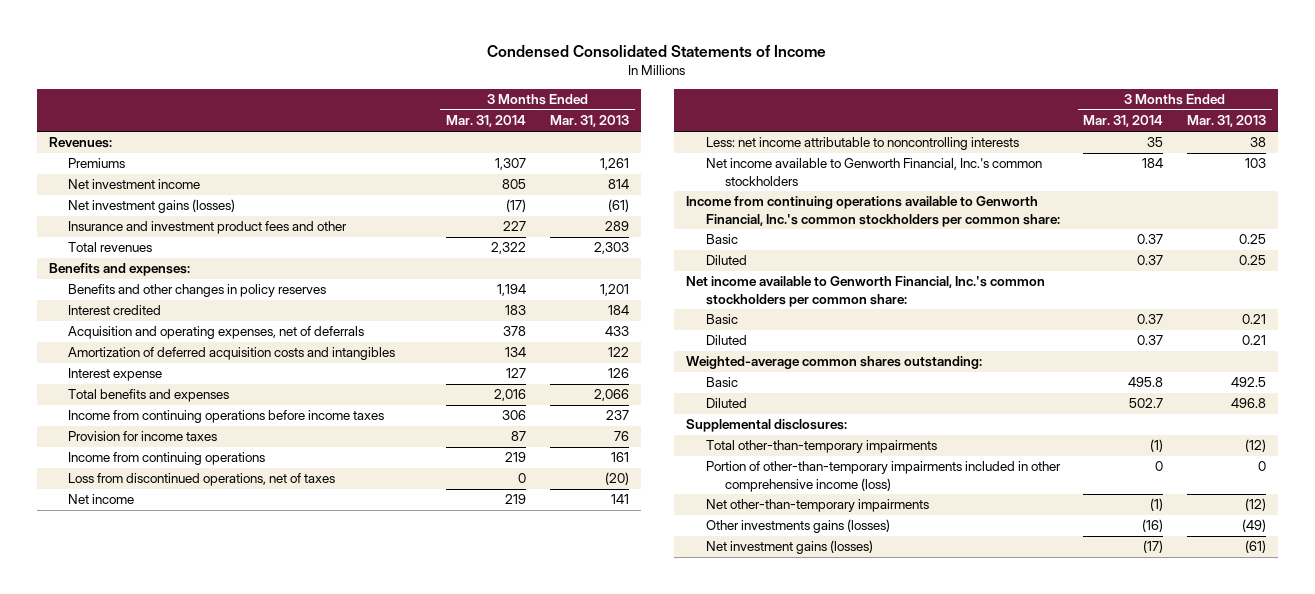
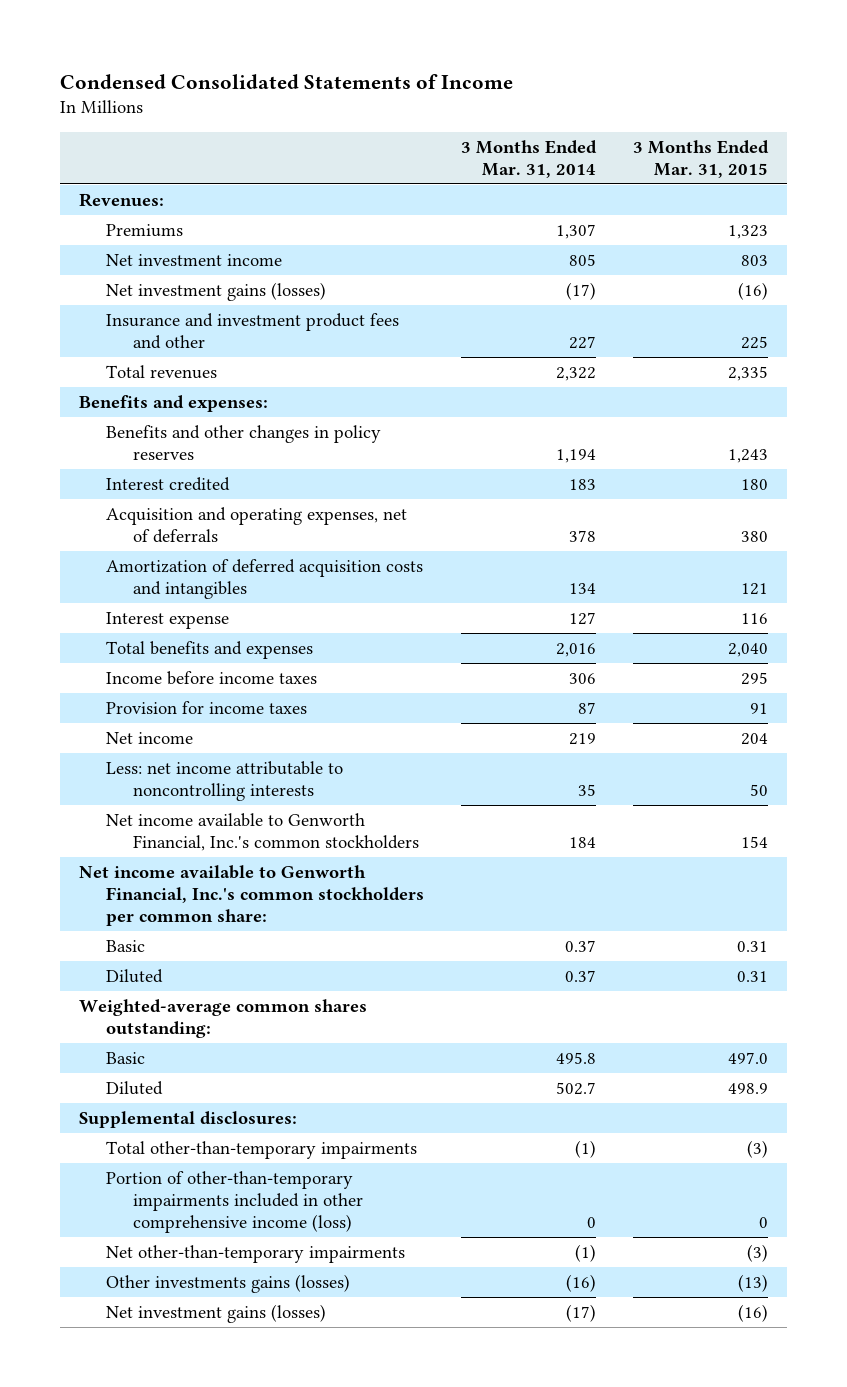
[549,115,629,128] Mar. 31, 2013 -> none
none -> [633,139,770,178] 3 Months Ended Mar. 31, 2015
[68,410,385,424] Income from continuing operations before income taxes -> [105,670,317,685] Income before income taxes
[68,452,266,466] Income from continuing operations -> none
[68,473,336,487] Loss from discontinued operations, net of taxes -> none
[685,196,1060,227] Income from continuing operations available to Genworth Financial, Inc.'s common stockholders per common share: -> none
[705,234,738,245] Basic -> none
[705,255,747,266] Diluted -> none

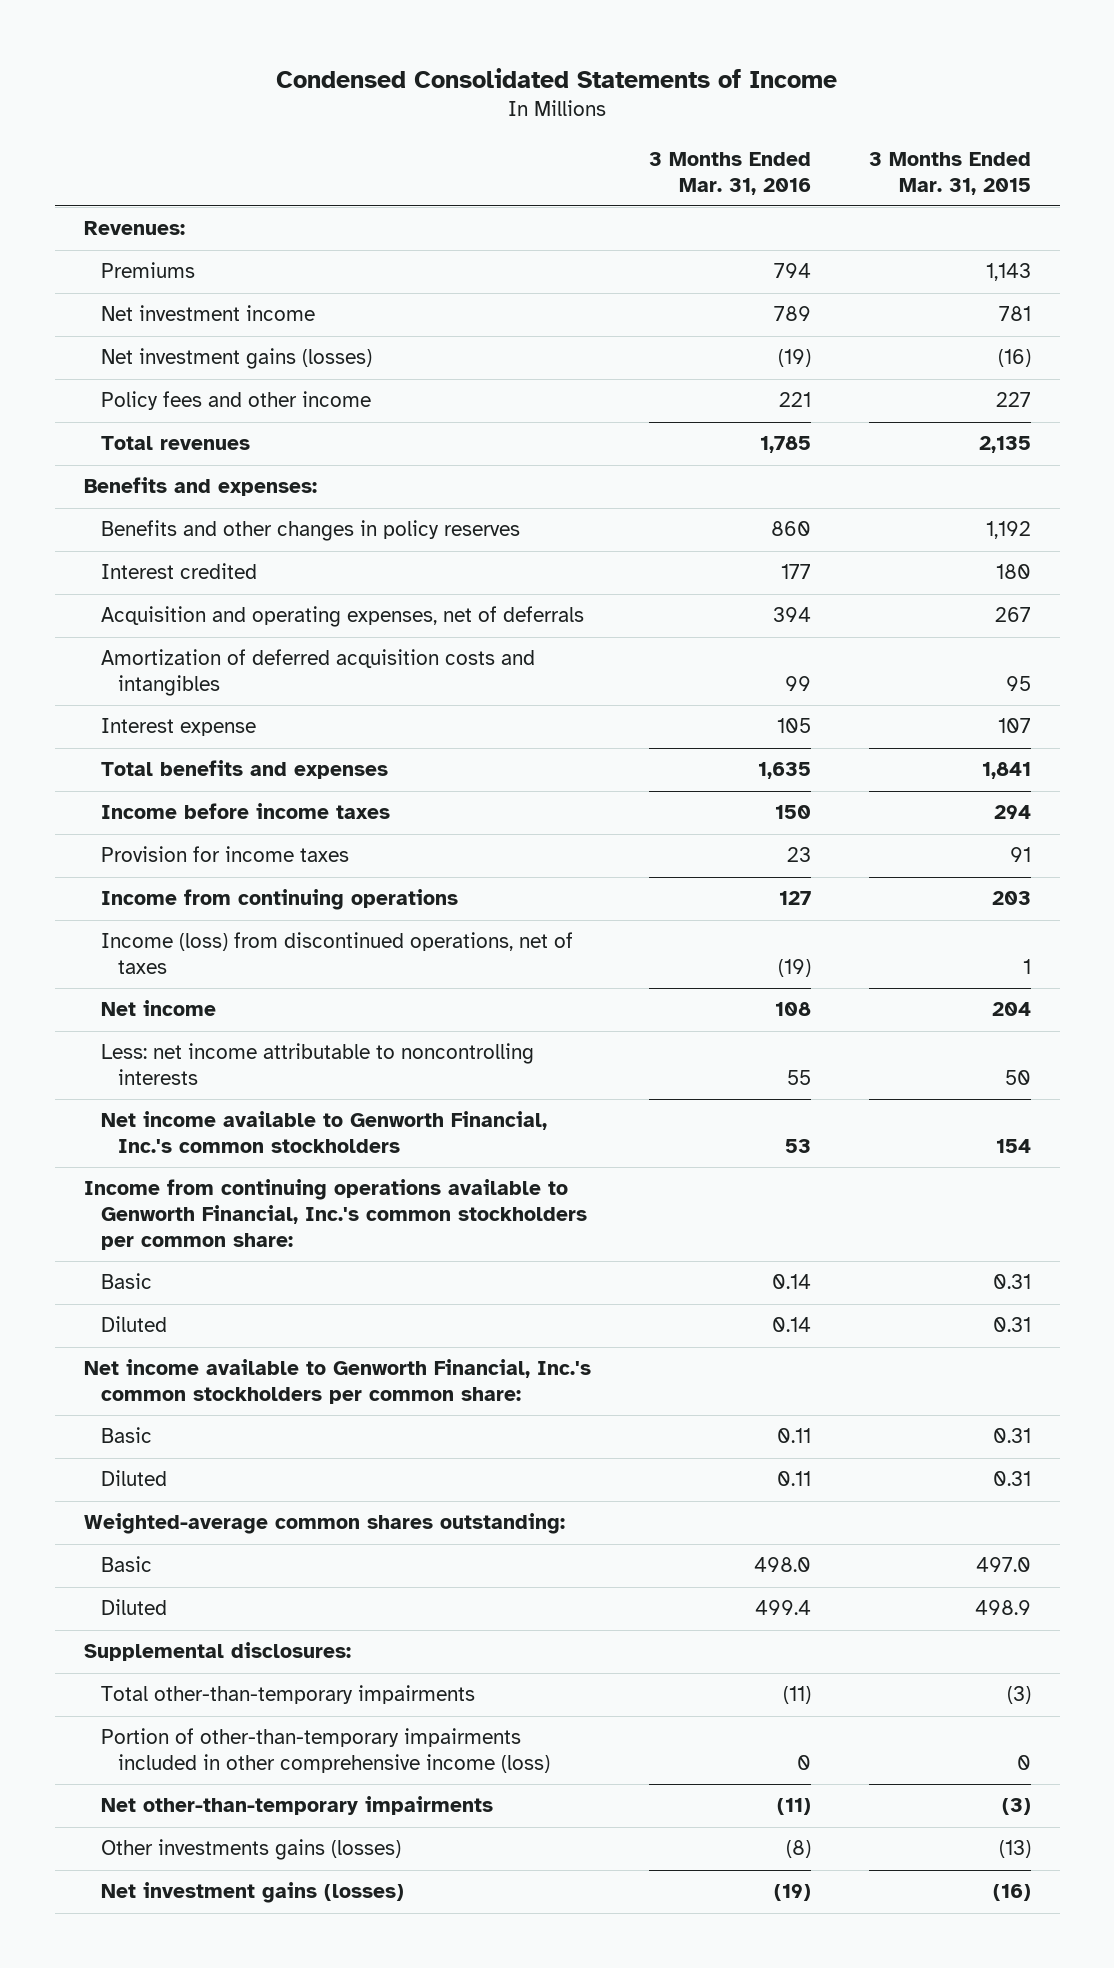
[461,139,598,178] 3 Months Ended Mar. 31, 2014 -> none
none -> [648,151,811,195] 3 Months Ended Mar. 31, 2016
[728,224,769,239] 1,323 -> [985,263,1031,282] 1,143
[741,254,769,266] 803 -> [998,306,1031,322] 781
[105,312,399,350] Insurance and investment product fees and other -> [100,391,371,411] Policy fees and other income
[741,336,769,350] 225 -> [995,392,1031,408] 227
[728,365,769,381] 2,335 -> [978,436,1031,454] 2,135
[728,449,769,464] 1,243 -> [985,521,1031,540] 1,192
[741,531,769,543] 380 -> [994,607,1031,623] 267
[741,583,769,596] 121 -> [1005,676,1031,692] 95
[741,612,769,624] 116 -> [997,718,1031,734] 107
[728,642,769,657] 2,040 -> [981,762,1031,780] 1,841
[741,671,769,685] 295 -> [993,805,1031,820] 294
none -> [100,889,458,911] Income from continuing operations
none -> [100,932,573,975] Income (loss) from discontinued operations, net of taxes
none -> [83,1179,587,1251] Income from continuing operations available to Genworth Financial, Inc.'s common stockholders per common share:
none -> [100,1273,152,1290] Basic
none -> [100,1316,167,1333] Diluted

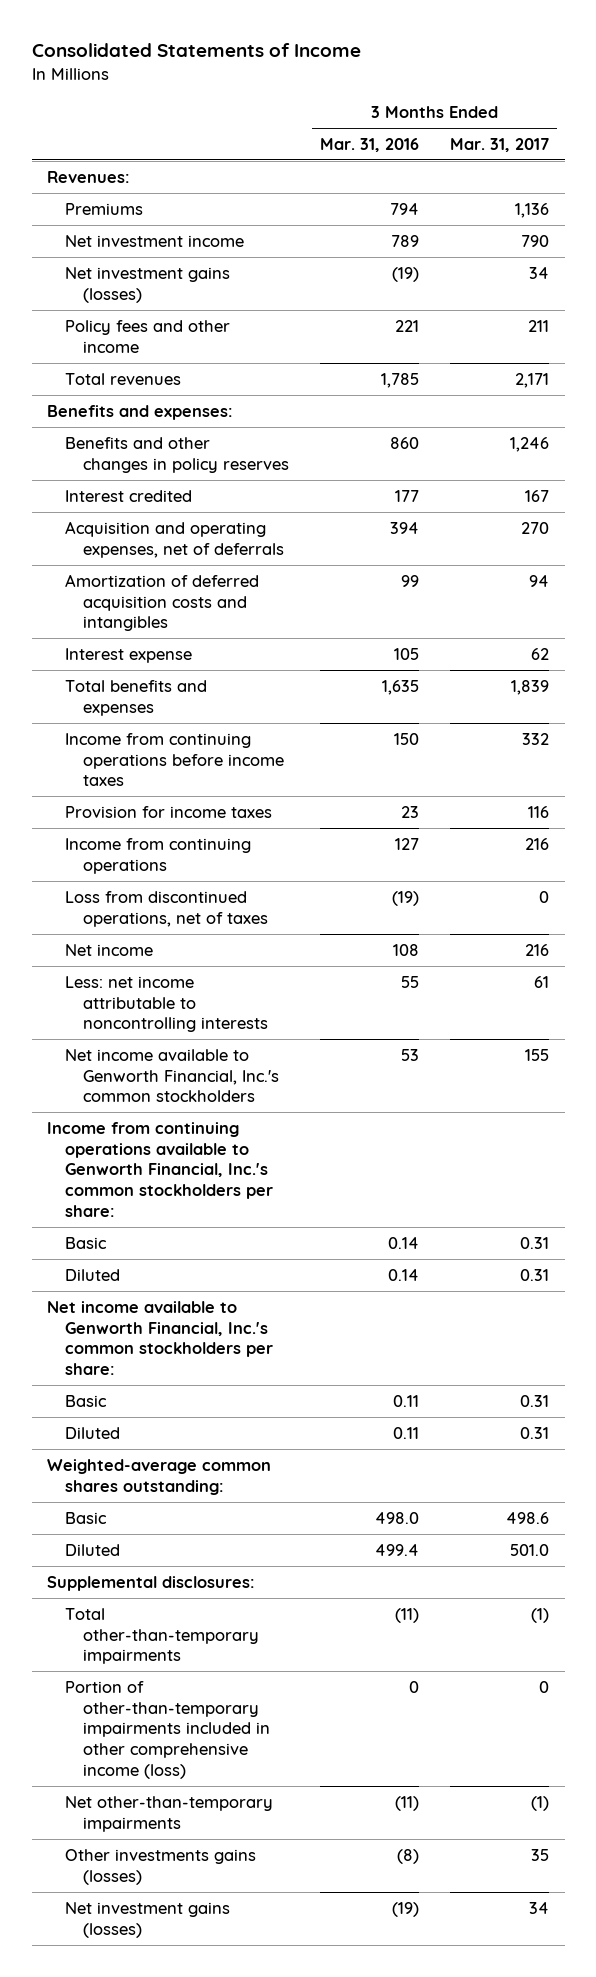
[276,67,838,88] Condensed Consolidated Statements of Income -> [31,43,361,58] Consolidated Statements of Income
[868,151,1031,195] 3 Months Ended Mar. 31, 2015 -> none
none -> [450,137,550,152] Mar. 31, 2017
[100,803,390,820] Income before income taxes -> [64,732,284,787] Income from continuing operations before income taxes
[100,932,573,975] Income (loss) from discontinued operations, net of taxes -> [64,890,268,927] Loss from discontinued operations, net of taxes
[83,1179,587,1251] Income from continuing operations available to Genworth Financial, Inc.'s common stockholders per common share: -> [47,1121,273,1217] Income from continuing operations available to Genworth Financial, Inc.'s common stockholders per share:
[83,1359,591,1405] Net income available to Genworth Financial, Inc.'s common stockholders per common share: -> [47,1300,273,1375] Net income available to Genworth Financial, Inc.'s common stockholders per share:

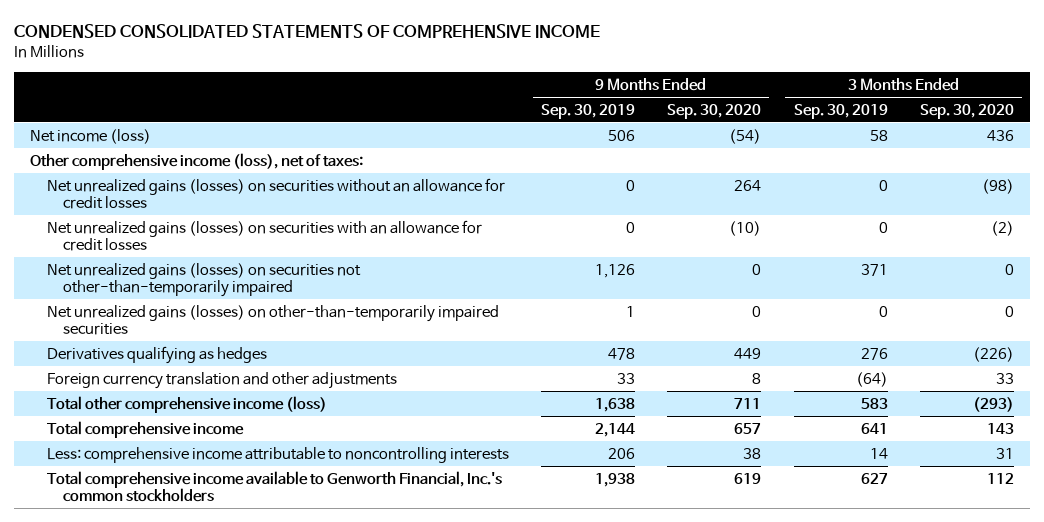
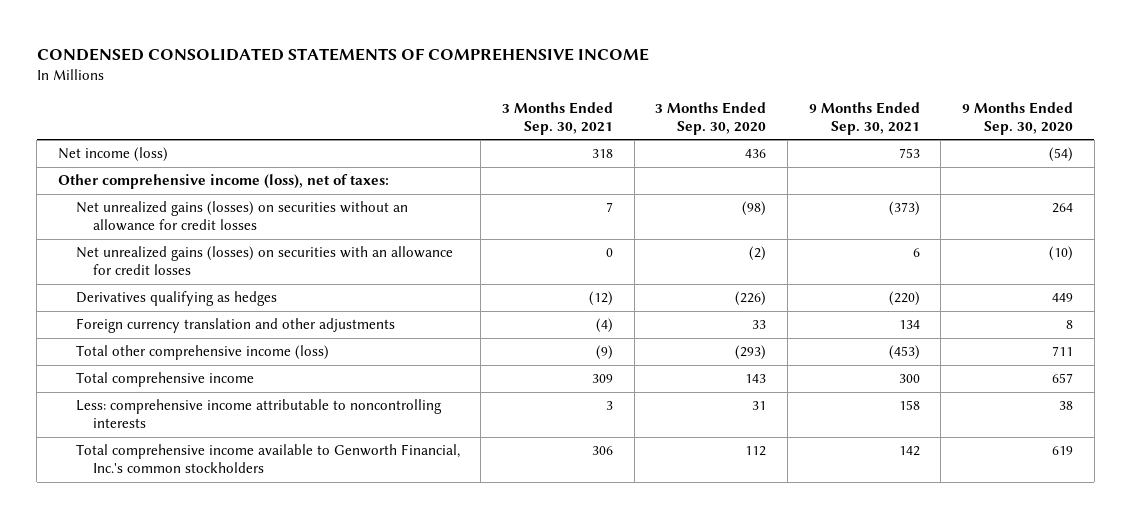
[540,103,635,119] Sep. 30, 2019 -> none
[793,103,888,119] Sep. 30, 2019 -> none
none -> [501,101,613,135] 3 Months Ended Sep. 30, 2021
none -> [808,101,920,135] 9 Months Ended Sep. 30, 2021
[46,262,361,298] Net unrealized gains (losses) on securities not other-than-temporarily impaired -> none
[46,304,499,336] Net unrealized gains (losses) on other-than-temporarily impaired securities -> none

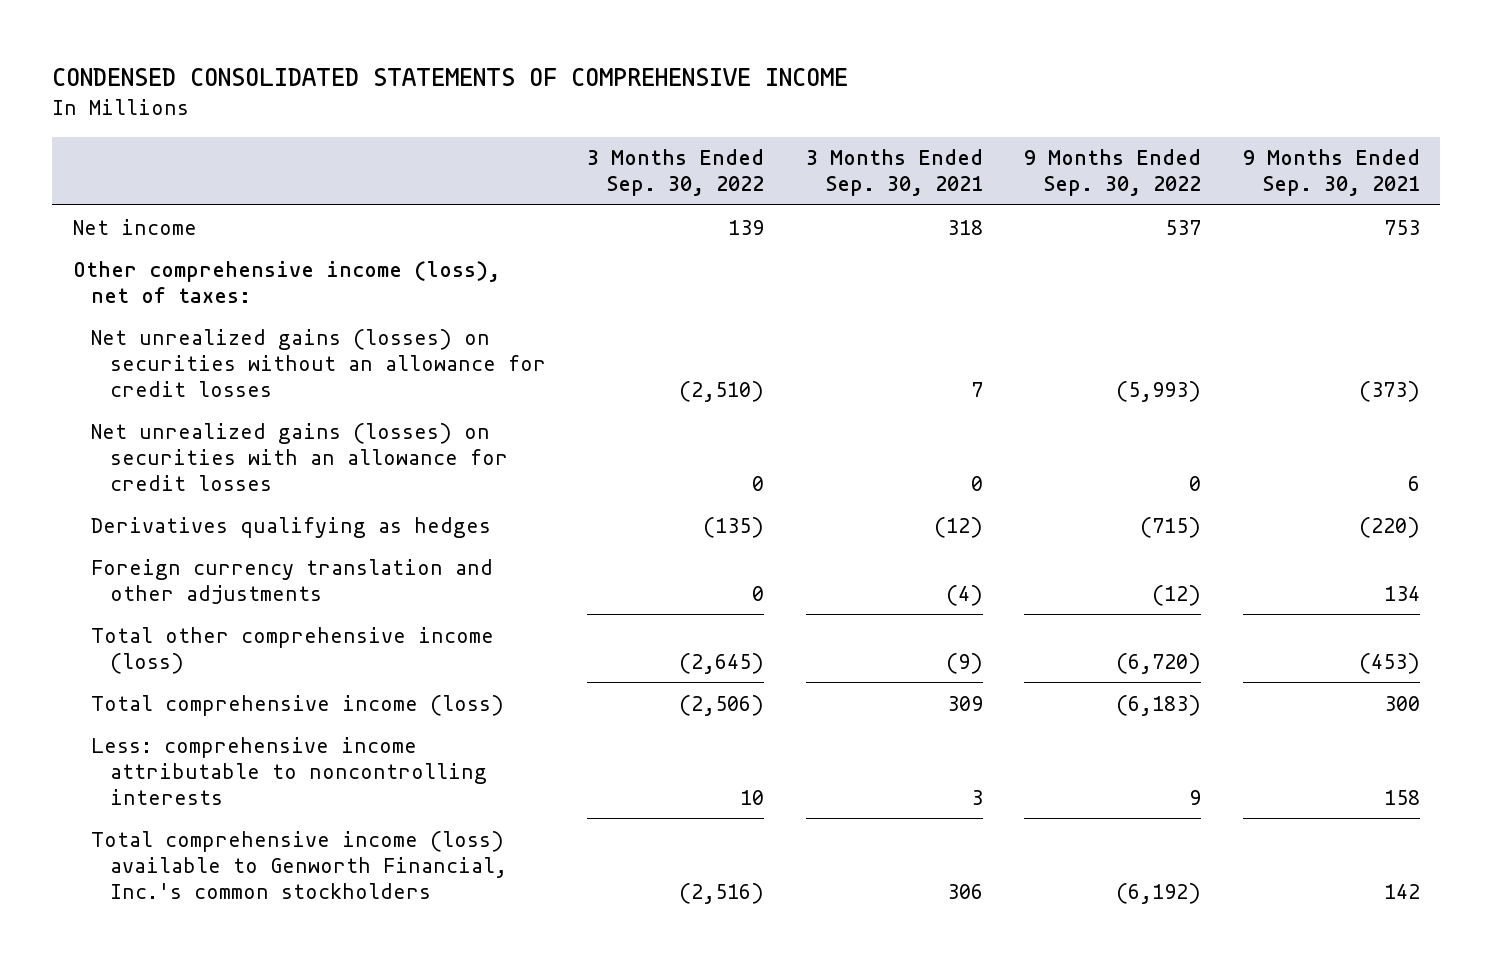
[655,101,767,135] 3 Months Ended Sep. 30, 2020 -> none
[962,101,1074,135] 9 Months Ended Sep. 30, 2020 -> none
none -> [587,149,765,197] 3 Months Ended Sep. 30, 2022
none -> [1024,149,1202,197] 9 Months Ended Sep. 30, 2022
[57,147,168,163] Net income (loss) -> [73,218,198,235] Net income
[75,372,254,388] Total comprehensive income -> [91,694,505,716] Total comprehensive income (loss)
[75,444,460,474] Total comprehensive income available to Genworth Financial, Inc.'s common stockholders -> [91,830,507,899] Total comprehensive income (loss) available to Genworth Financial, Inc.'s common stockholders

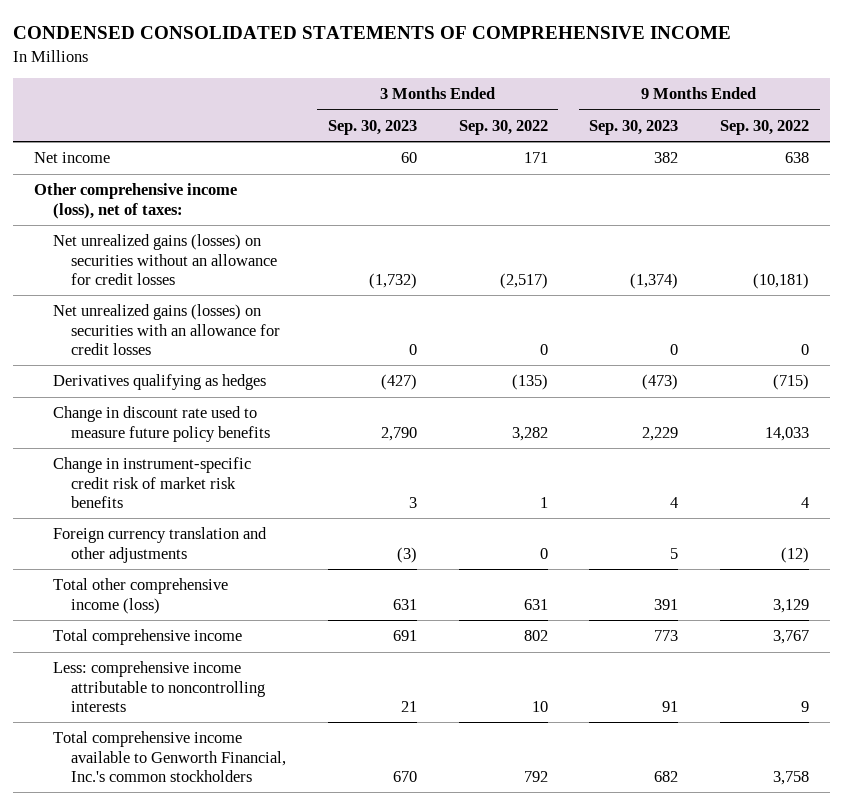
[805,149,983,197] 3 Months Ended Sep. 30, 2021 -> none
[1242,149,1420,197] 9 Months Ended Sep. 30, 2021 -> none
none -> [327,120,417,136] Sep. 30, 2023
none -> [589,120,679,136] Sep. 30, 2023
[728,219,765,235] 139 -> [523,152,548,164] 171
[1165,219,1202,235] 537 -> [785,152,810,164] 638
[679,380,765,402] (2,510) -> [499,272,548,289] (2,517)
[1116,380,1202,402] (5,993) -> [753,272,810,289] (10,181)
none -> [52,406,270,442] Change in discount rate used to measure future policy benefits
none -> [52,457,251,508] Change in instrument-specific credit risk of market risk benefits
[679,652,765,674] (2,645) -> [523,598,548,610] 631
[1116,652,1202,674] (6,720) -> [773,598,810,613] 3,129
[91,694,505,716] Total comprehensive income (loss) -> [52,629,242,646] Total comprehensive income
[679,694,765,716] (2,506) -> [523,630,548,642] 802
[1116,694,1202,716] (6,183) -> [773,630,810,645] 3,767
[91,830,507,899] Total comprehensive income (loss) available to Genworth Financial, Inc.'s common stockholders -> [52,731,286,782] Total comprehensive income available to Genworth Financial, Inc.'s common stockholders
[679,882,765,904] (2,516) -> [523,770,548,782] 792
[1116,882,1202,904] (6,192) -> [773,770,810,785] 3,758

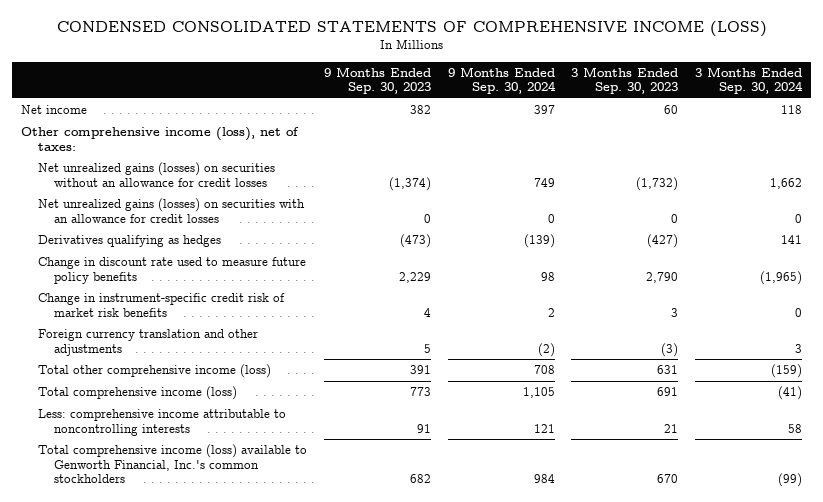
[13,26,732,40] CONDENSED CONSOLIDATED STATEMENTS OF COMPREHENSIVE INCOME -> [56,20,767,37] CONDENSED CONSOLIDATED STATEMENTS OF COMPREHENSIVE INCOME (LOSS)
[458,120,548,136] Sep. 30, 2022 -> none
[720,120,810,136] Sep. 30, 2022 -> none
none -> [447,66,556,95] 9 Months Ended Sep. 30, 2024
none -> [695,66,804,95] 3 Months Ended Sep. 30, 2024
[52,629,242,646] Total comprehensive income -> [37,386,237,401] Total comprehensive income (loss)
[52,731,286,782] Total comprehensive income available to Genworth Financial, Inc.'s common stockholders -> [37,444,307,484] Total comprehensive income (loss) available to Genworth Financial, Inc.'s common stockholders

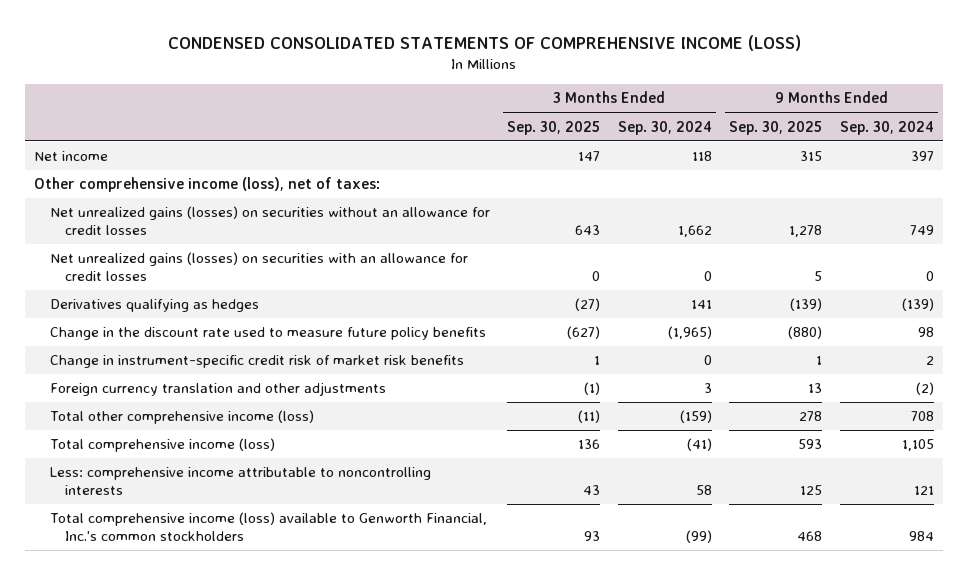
[323,66,431,95] 9 Months Ended Sep. 30, 2023 -> none
[571,66,679,95] 3 Months Ended Sep. 30, 2023 -> none
none -> [507,120,601,135] Sep. 30, 2025
none -> [729,120,823,135] Sep. 30, 2025
[37,257,306,284] Change in discount rate used to measure future policy benefits -> [49,327,486,341] Change in the discount rate used to measure future policy benefits

